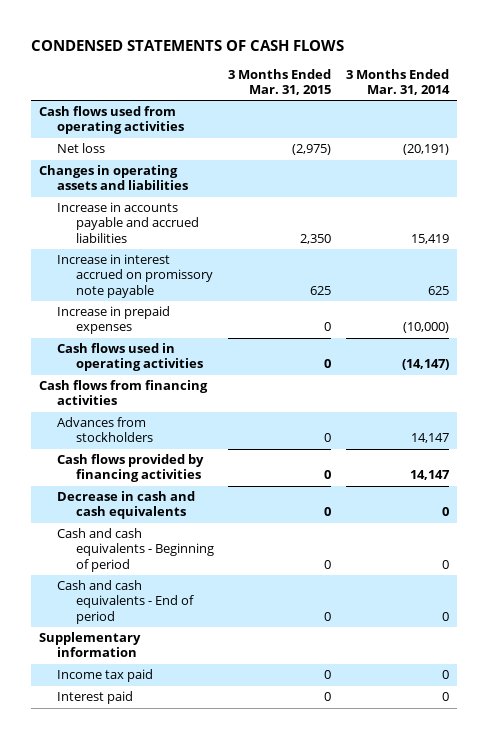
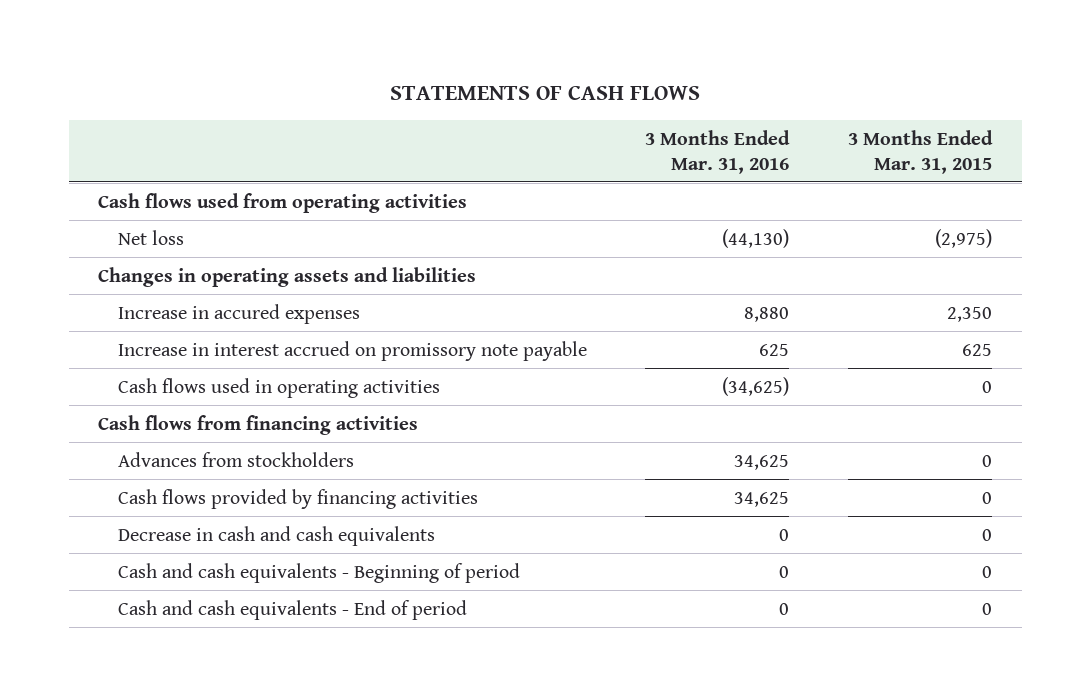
[31,39,345,51] CONDENSED STATEMENTS OF CASH FLOWS -> [390,85,701,101] STATEMENTS OF CASH FLOWS
[346,68,451,95] 3 Months Ended Mar. 31, 2014 -> none
none -> [645,129,791,174] 3 Months Ended Mar. 31, 2016
[57,202,199,243] Increase in accounts payable and accrued liabilities -> [117,303,360,324] Increase in accured expenses
[57,306,171,335] Increase in prepaid expenses -> none
[38,632,141,658] Supplementary information -> none
[57,669,154,683] Income tax paid -> none
[57,691,134,705] Interest paid -> none

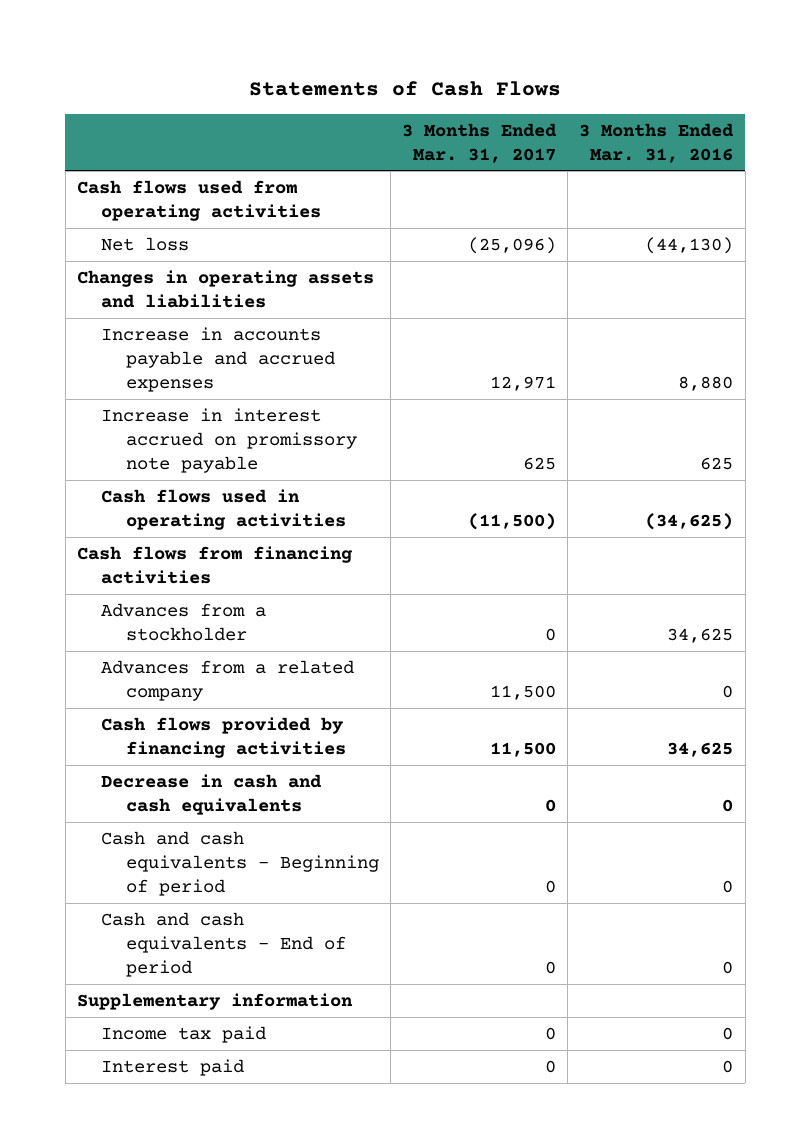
[390,85,701,101] STATEMENTS OF CASH FLOWS -> [249,80,562,96] Statements of Cash Flows
[848,129,994,174] 3 Months Ended Mar. 31, 2015 -> none
none -> [402,122,558,163] 3 Months Ended Mar. 31, 2017
[117,303,360,324] Increase in accured expenses -> [101,326,335,392] Increase in accounts payable and accrued expenses
[117,451,354,467] Advances from stockholders -> [101,602,267,641] Advances from a stockholder
none -> [101,659,355,701] Advances from a related company
none -> [77,992,354,1010] Supplementary information
none -> [101,1025,267,1043] Income tax paid
none -> [101,1058,245,1076] Interest paid

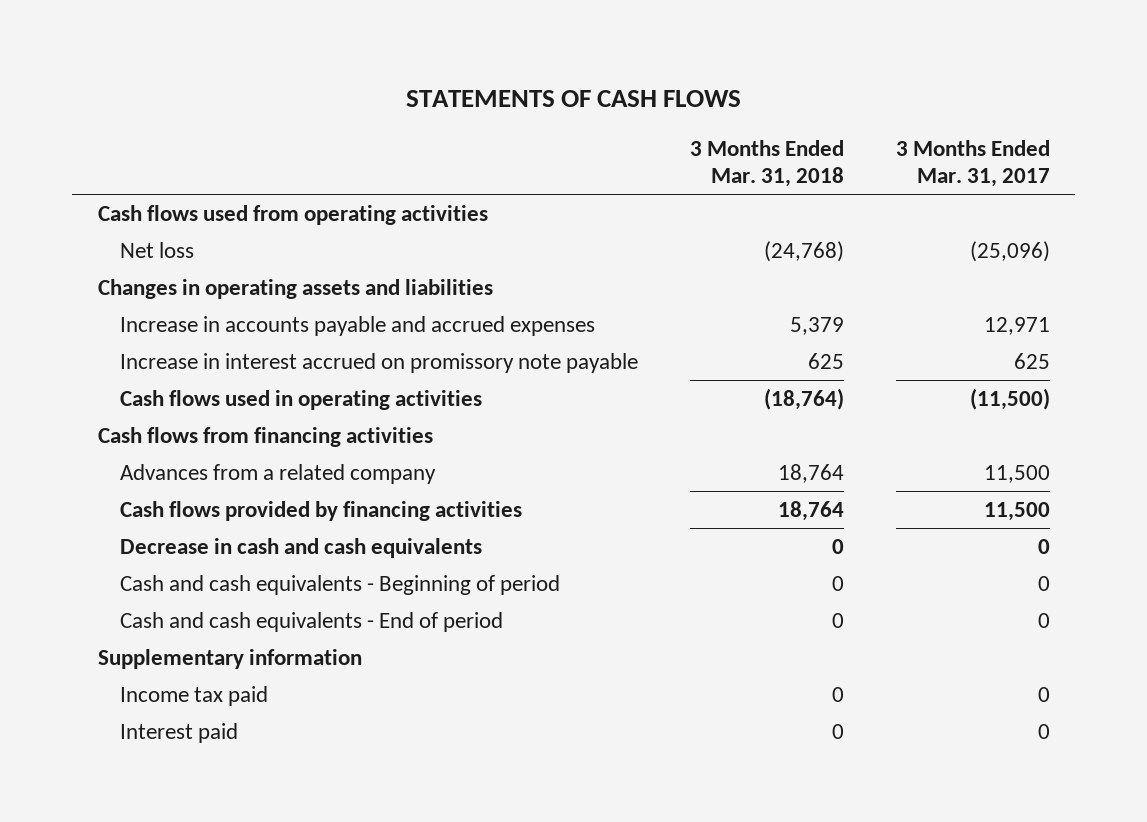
[249,80,562,96] Statements of Cash Flows -> [405,90,741,108] STATEMENTS OF CASH FLOWS
[579,122,735,163] 3 Months Ended Mar. 31, 2016 -> none
none -> [689,140,844,187] 3 Months Ended Mar. 31, 2018
[101,602,267,641] Advances from a stockholder -> none

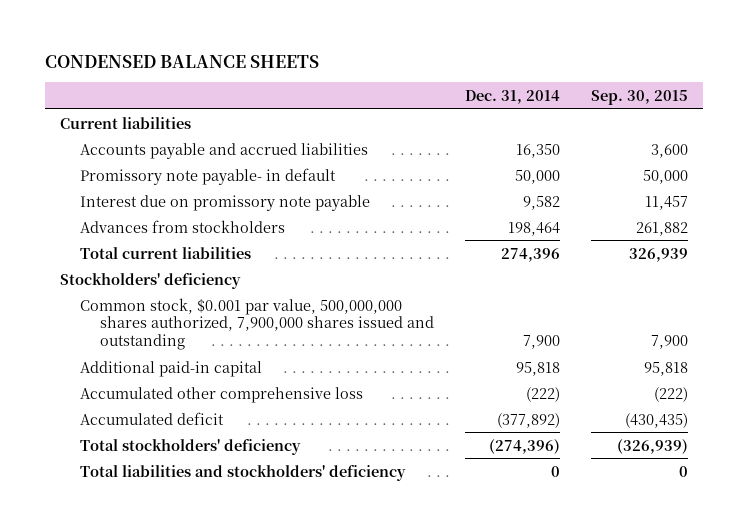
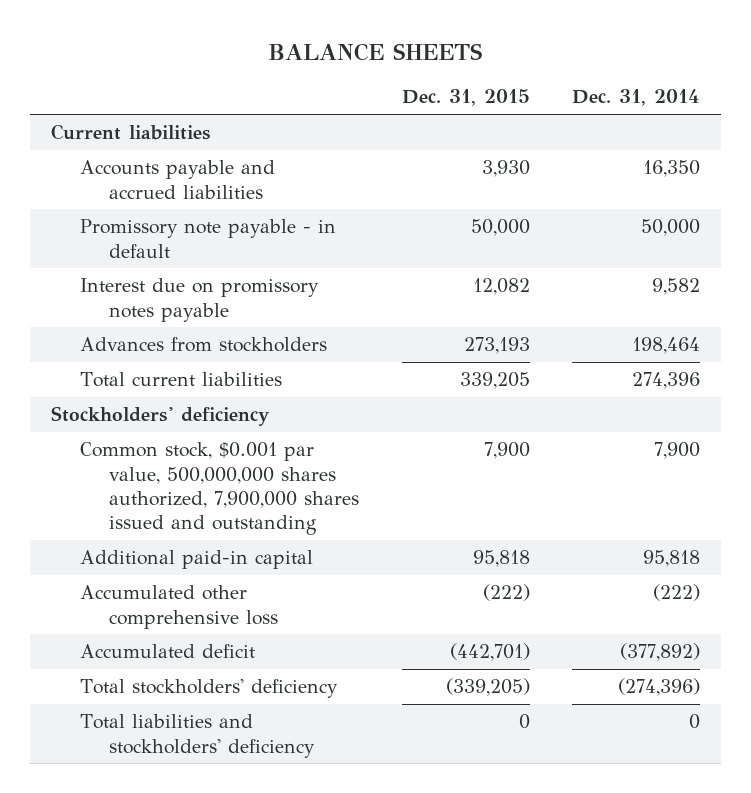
[45,54,320,68] CONDENSED BALANCE SHEETS -> [268,42,483,61] BALANCE SHEETS
[590,89,688,105] Sep. 30, 2015 -> none
none -> [401,89,530,107] Dec. 31, 2015
[80,167,337,185] Promissory note payable- in default -> [80,219,337,258] Promissory note payable - in default
[80,194,371,211] Interest due on promissory note payable -> [80,278,320,322] Interest due on promissory notes payable

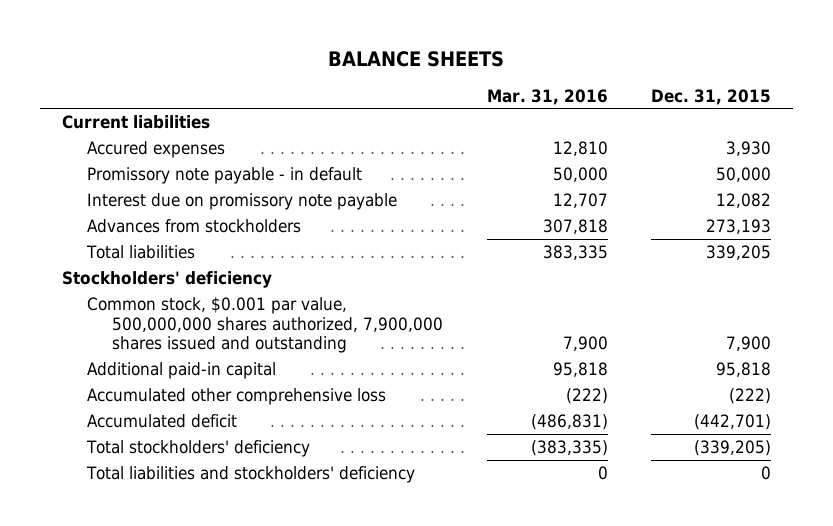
[571,89,700,107] Dec. 31, 2014 -> none
none -> [486,88,608,105] Mar. 31, 2016
[80,160,276,199] Accounts payable and accrued liabilities -> [87,140,226,158] Accured expenses
[80,278,320,322] Interest due on promissory notes payable -> [87,192,398,210] Interest due on promissory note payable
[80,372,283,388] Total current liabilities -> [86,244,196,259] Total liabilities

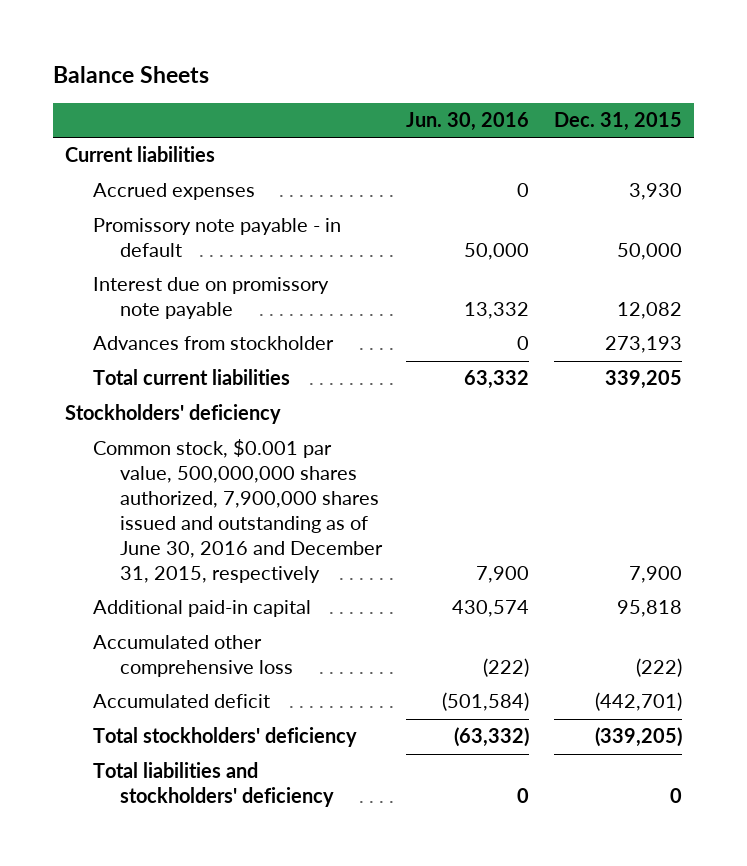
[328,51,505,68] BALANCE SHEETS -> [53,66,210,84] Balance Sheets
[486,88,608,105] Mar. 31, 2016 -> none
none -> [406,111,530,131] Jun. 30, 2016
[87,140,226,158] Accured expenses -> [92,183,255,201] Accrued expenses
[87,218,302,233] Advances from stockholders -> [92,336,334,351] Advances from stockholder
[86,244,196,259] Total liabilities -> [92,369,290,386] Total current liabilities
[87,296,444,354] Common stock, $0.001 par value, 500,000,000 shares authorized, 7,900,000 shares issued and outstanding -> [92,439,384,583] Common stock, $0.001 par value, 500,000,000 shares authorized, 7,900,000 shares issued and outstanding as of June 30, 2016 and December 31, 2015, respectively

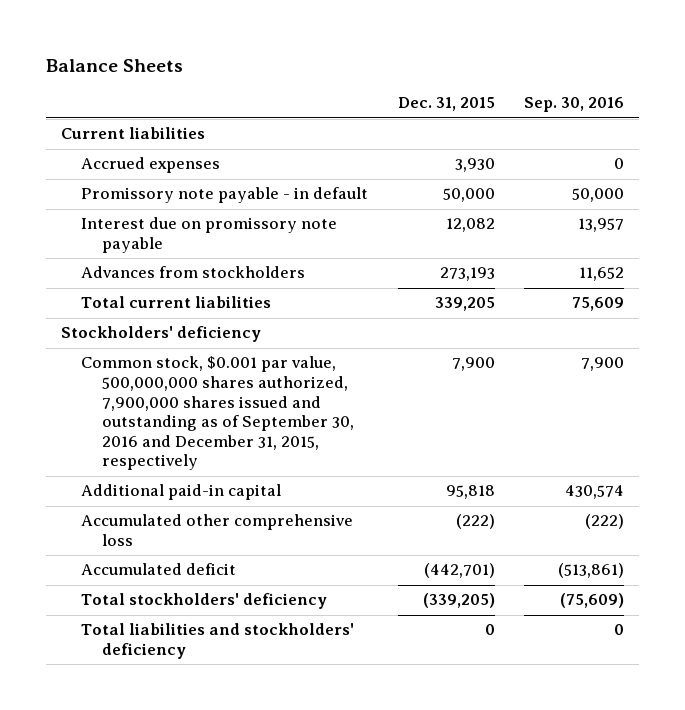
[406,111,530,131] Jun. 30, 2016 -> none
none -> [524,97,625,113] Sep. 30, 2016
[92,336,334,351] Advances from stockholder -> [81,266,306,279] Advances from stockholders
[92,439,384,583] Common stock, $0.001 par value, 500,000,000 shares authorized, 7,900,000 shares issued and outstanding as of June 30, 2016 and December 31, 2015, respectively -> [81,356,354,471] Common stock, $0.001 par value, 500,000,000 shares authorized, 7,900,000 shares issued and outstanding as of September 30, 2016 and December 31, 2015, respectively

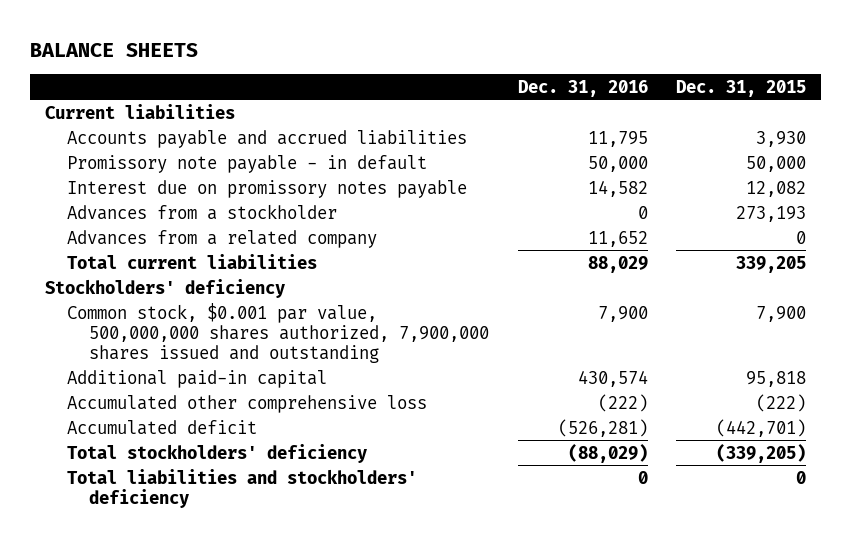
[46,58,184,72] Balance Sheets -> [30,42,199,57] BALANCE SHEETS
[524,97,625,113] Sep. 30, 2016 -> none
none -> [517,79,648,97] Dec. 31, 2016
[81,157,221,174] Accrued expenses -> [66,129,467,148] Accounts payable and accrued liabilities
[81,217,338,254] Interest due on promissory note payable -> [66,179,467,198] Interest due on promissory notes payable
[81,266,306,279] Advances from stockholders -> [66,203,337,220] Advances from a stockholder
none -> [66,229,377,248] Advances from a related company
[81,356,354,471] Common stock, $0.001 par value, 500,000,000 shares authorized, 7,900,000 shares issued and outstanding as of September 30, 2016 and December 31, 2015, respectively -> [66,302,489,363] Common stock, $0.001 par value, 500,000,000 shares authorized, 7,900,000 shares issued and outstanding

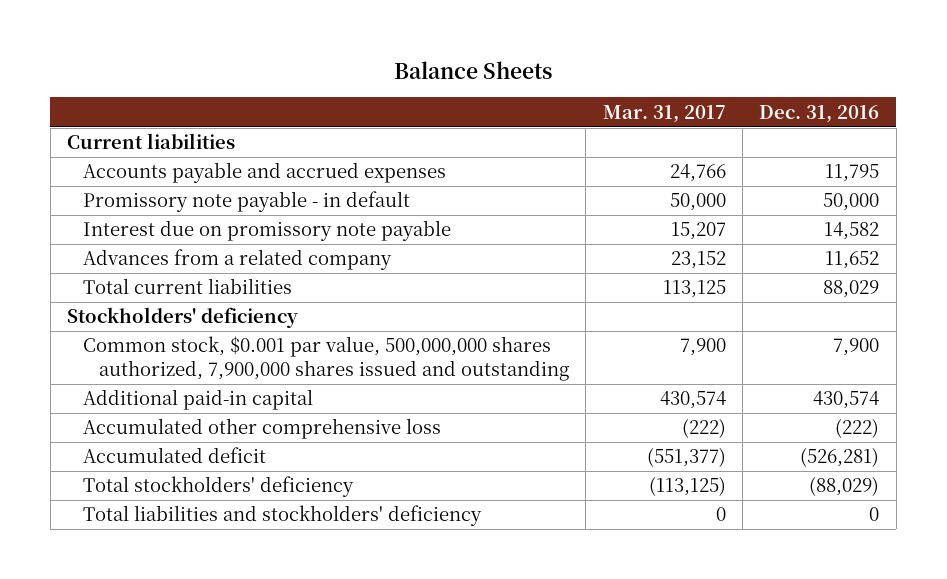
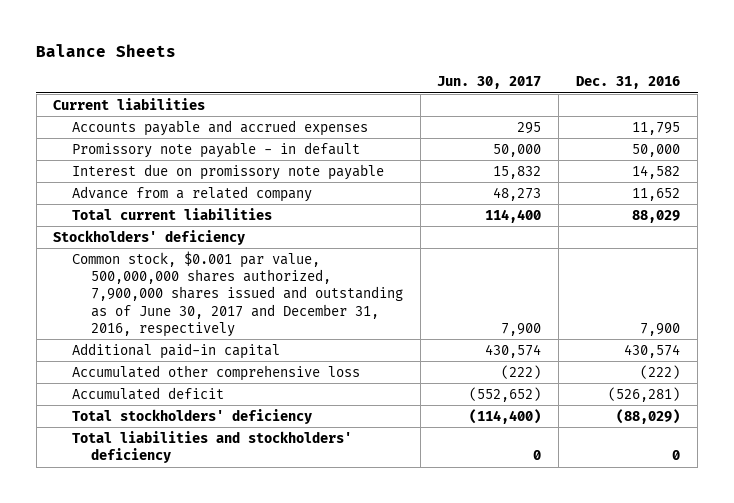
[602,104,726,123] Mar. 31, 2017 -> none
none -> [437,76,542,90] Jun. 30, 2017
[83,249,393,271] Advances from a related company -> [72,185,313,202] Advance from a related company
[83,336,569,382] Common stock, $0.001 par value, 500,000,000 shares authorized, 7,900,000 shares issued and outstanding -> [72,250,403,337] Common stock, $0.001 par value, 500,000,000 shares authorized, 7,900,000 shares issued and outstanding as of June 30, 2017 and December 31, 2016, respectively

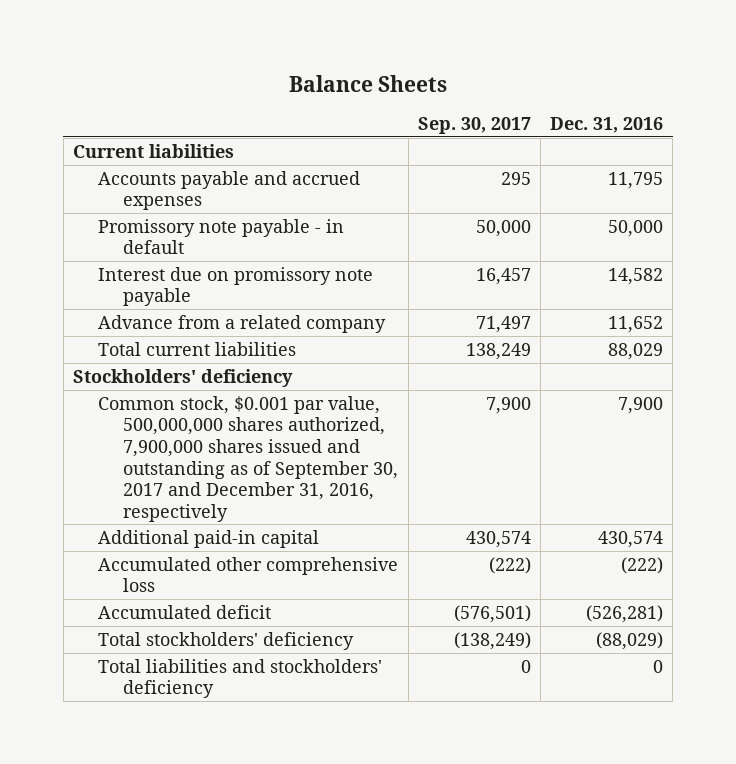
[437,76,542,90] Jun. 30, 2017 -> none
none -> [417,116,531,134] Sep. 30, 2017
[72,250,403,337] Common stock, $0.001 par value, 500,000,000 shares authorized, 7,900,000 shares issued and outstanding as of June 30, 2017 and December 31, 2016, respectively -> [98,395,399,522] Common stock, $0.001 par value, 500,000,000 shares authorized, 7,900,000 shares issued and outstanding as of September 30, 2017 and December 31, 2016, respectively

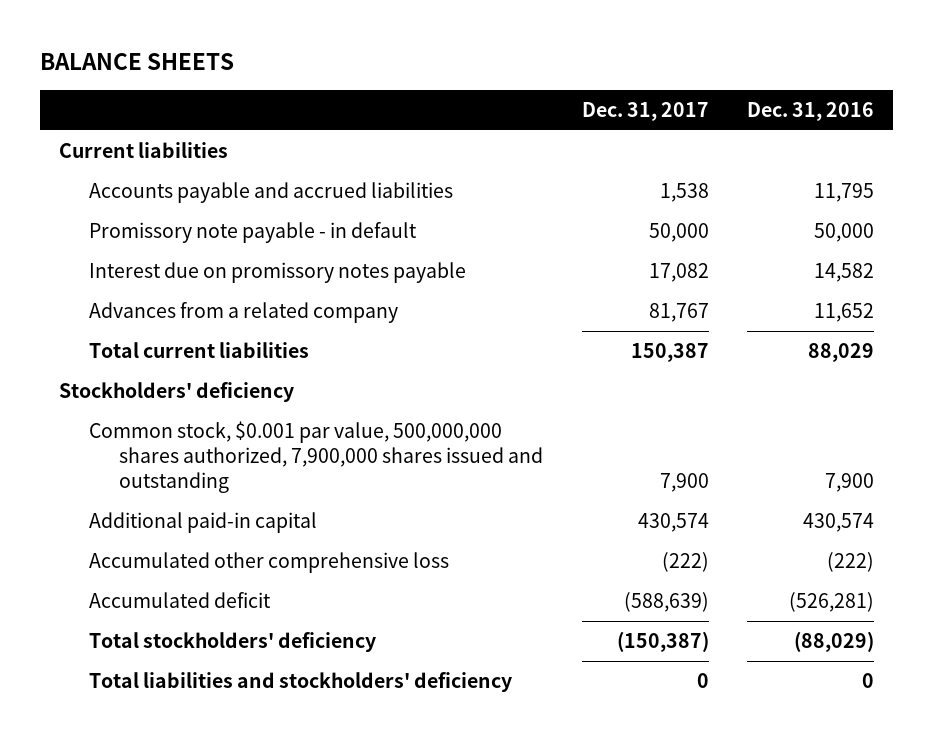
[289,74,448,92] Balance Sheets -> [39,53,234,71] BALANCE SHEETS
[417,116,531,134] Sep. 30, 2017 -> none
none -> [581,101,709,121] Dec. 31, 2017
[98,170,361,211] Accounts payable and accrued expenses -> [89,181,454,203] Accounts payable and accrued liabilities
[98,266,374,307] Interest due on promissory note payable -> [89,261,467,283] Interest due on promissory notes payable
[98,314,387,333] Advance from a related company -> [89,301,399,323] Advances from a related company
[98,395,399,522] Common stock, $0.001 par value, 500,000,000 shares authorized, 7,900,000 shares issued and outstanding as of September 30, 2017 and December 31, 2016, respectively -> [89,420,544,494] Common stock, $0.001 par value, 500,000,000 shares authorized, 7,900,000 shares issued and outstanding

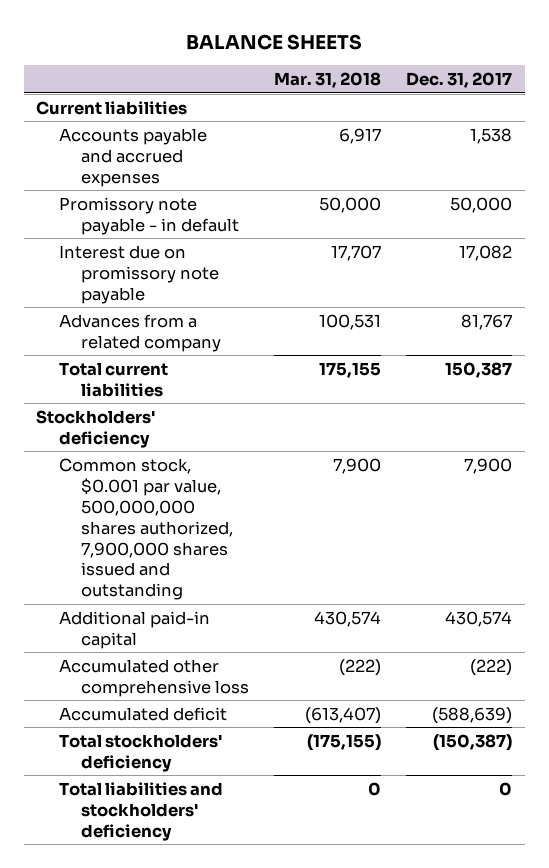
[746,101,874,121] Dec. 31, 2016 -> none
none -> [274,72,382,89] Mar. 31, 2018
[89,181,454,203] Accounts payable and accrued liabilities -> [58,127,207,187] Accounts payable and accrued expenses
[89,261,467,283] Interest due on promissory notes payable -> [58,244,219,304] Interest due on promissory note payable

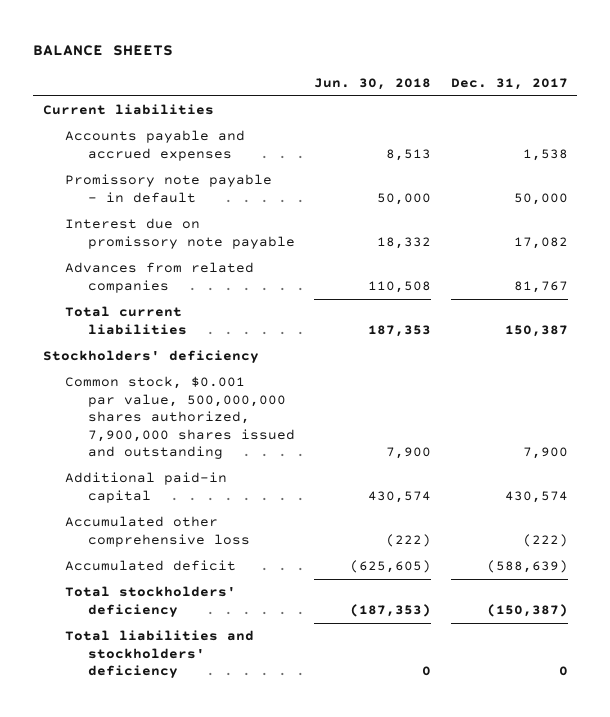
[274,72,382,89] Mar. 31, 2018 -> none
none -> [314,77,432,90] Jun. 30, 2018
[58,313,221,352] Advances from a related company -> [65,262,255,293] Advances from related companies

